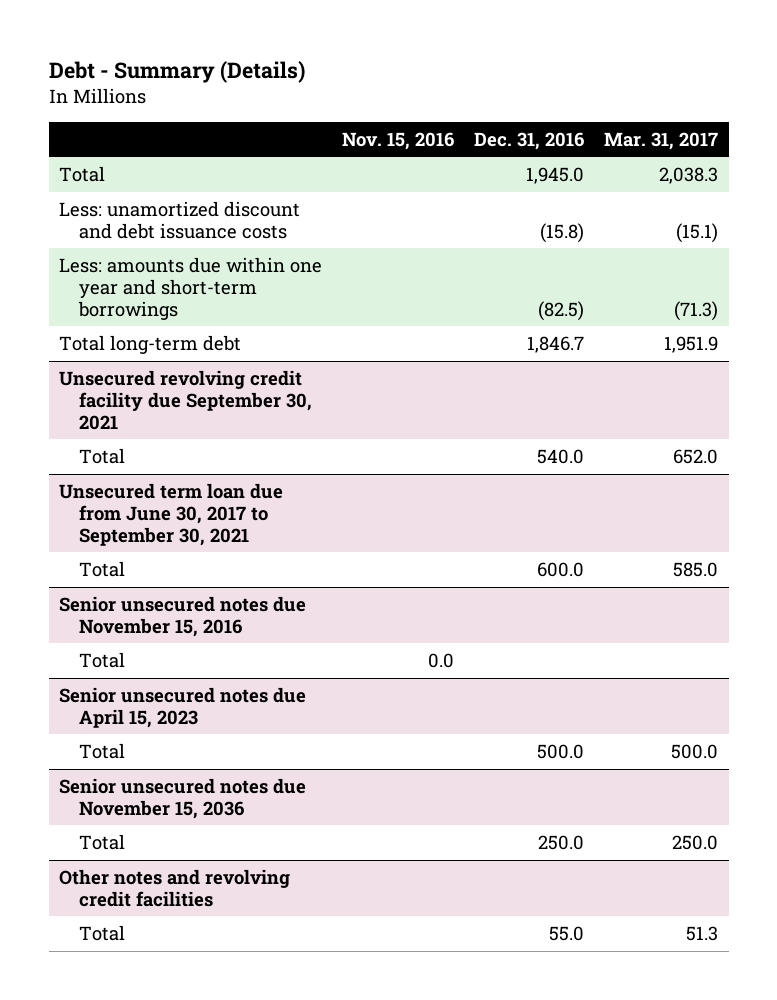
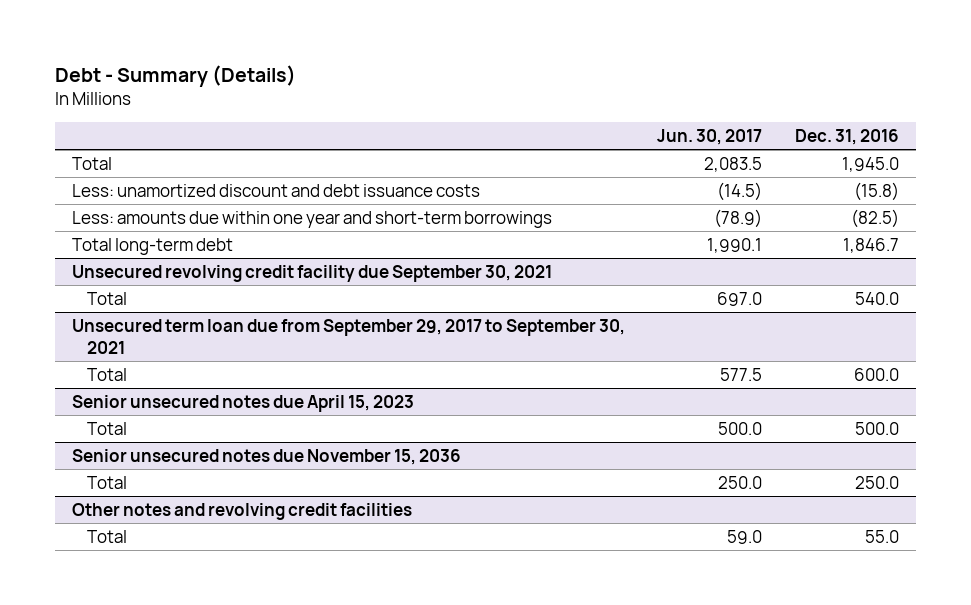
[342,131,455,150] Nov. 15, 2016 -> none
[604,131,719,150] Mar. 31, 2017 -> none
none -> [657,128,763,145] Jun. 30, 2017
[58,482,283,546] Unsecured term loan due from June 30, 2017 to September 30, 2021 -> [71,318,625,354] Unsecured term loan due from September 29, 2017 to September 30, 2021
[58,595,306,637] Senior unsecured notes due November 15, 2016 -> none
[79,651,126,668] Total -> none

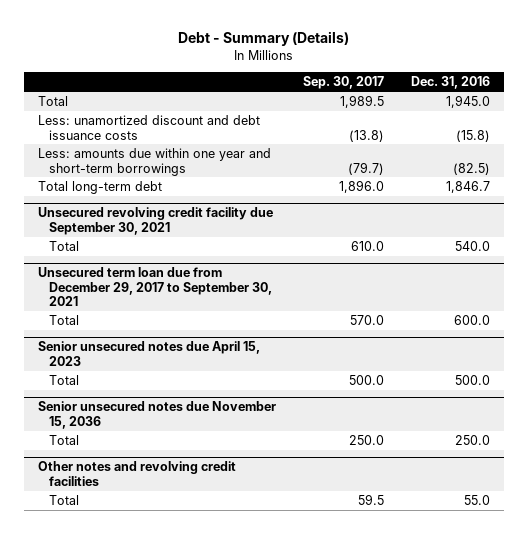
[657,128,763,145] Jun. 30, 2017 -> none
none -> [302,76,384,90] Sep. 30, 2017
[71,318,625,354] Unsecured term loan due from September 29, 2017 to September 30, 2021 -> [37,267,273,307] Unsecured term loan due from December 29, 2017 to September 30, 2021

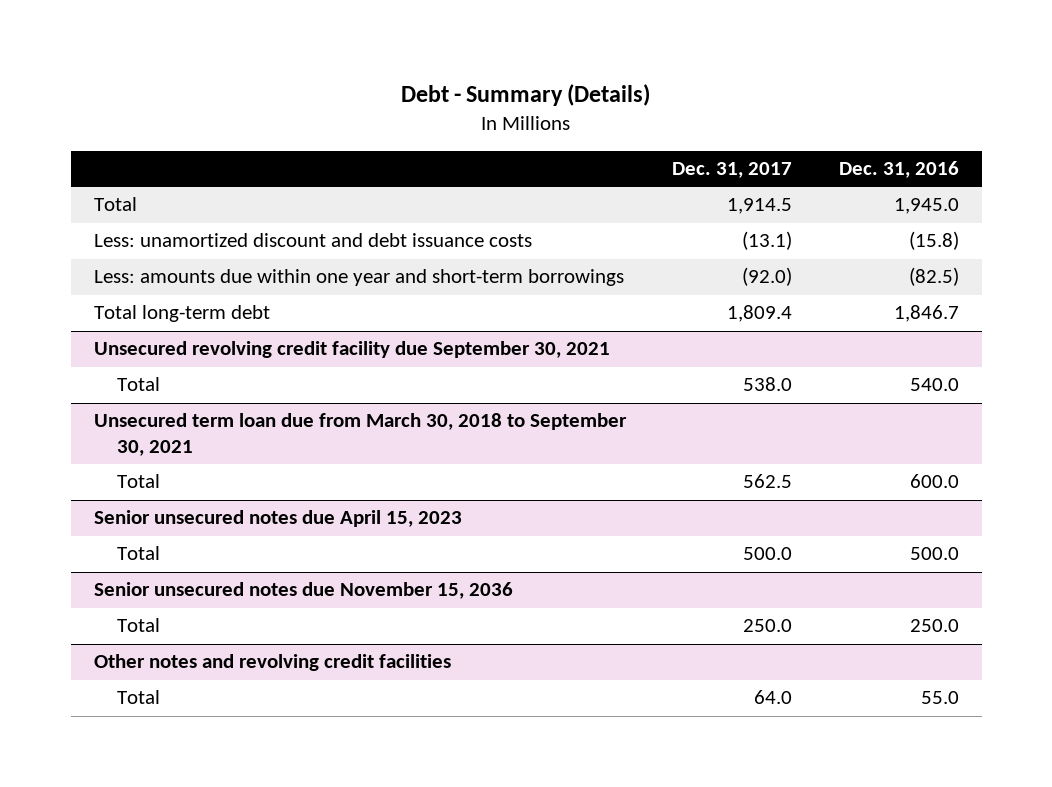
[302,76,384,90] Sep. 30, 2017 -> none
none -> [672,162,793,179] Dec. 31, 2017
[37,267,273,307] Unsecured term loan due from December 29, 2017 to September 30, 2021 -> [93,413,627,456] Unsecured term loan due from March 30, 2018 to September 30, 2021

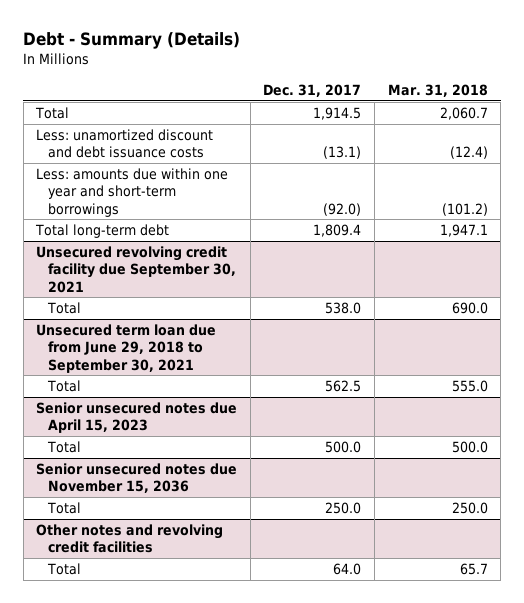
[838,161,959,179] Dec. 31, 2016 -> none
none -> [387,83,488,97] Mar. 31, 2018
[93,413,627,456] Unsecured term loan due from March 30, 2018 to September 30, 2021 -> [36,324,217,373] Unsecured term loan due from June 29, 2018 to September 30, 2021

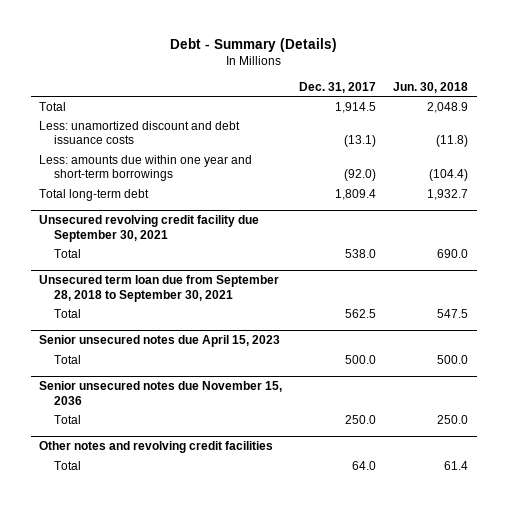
[387,83,488,97] Mar. 31, 2018 -> none
none -> [393,81,469,93] Jun. 30, 2018
[36,324,217,373] Unsecured term loan due from June 29, 2018 to September 30, 2021 -> [39,275,280,302] Unsecured term loan due from September 28, 2018 to September 30, 2021

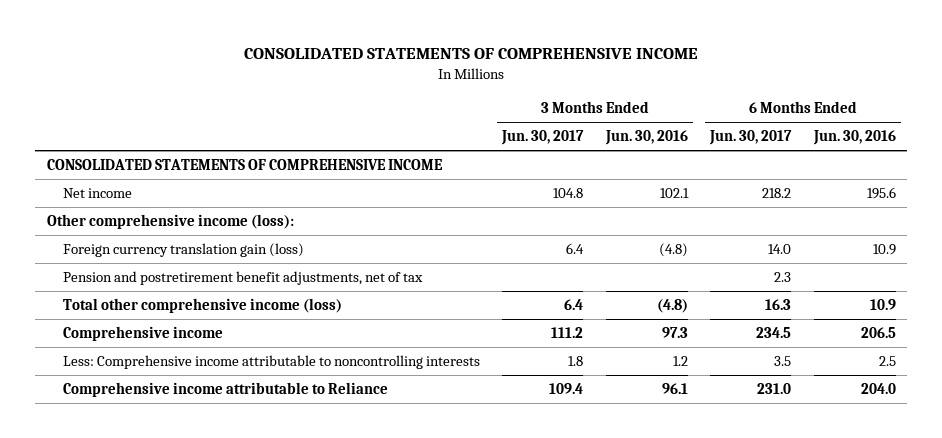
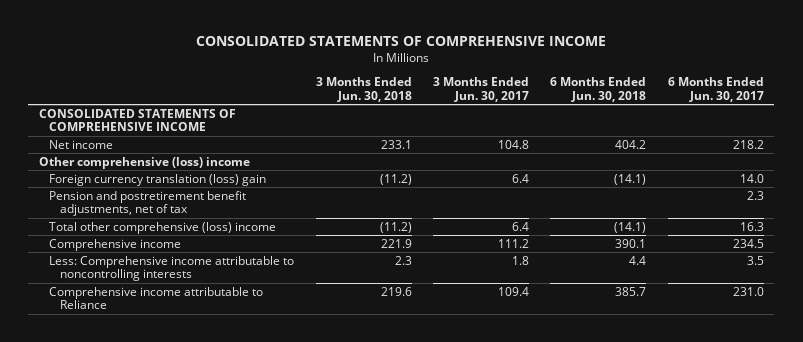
[604,130,688,146] Jun. 30, 2016 -> none
[812,130,896,146] Jun. 30, 2016 -> none
none -> [315,77,412,102] 3 Months Ended Jun. 30, 2018
none -> [550,77,647,102] 6 Months Ended Jun. 30, 2018
[46,214,294,230] Other comprehensive income (loss): -> [38,156,250,169] Other comprehensive (loss) income
[62,243,304,258] Foreign currency translation gain (loss) -> [49,173,267,186] Foreign currency translation (loss) gain
[62,298,342,314] Total other comprehensive income (loss) -> [49,221,277,234] Total other comprehensive (loss) income

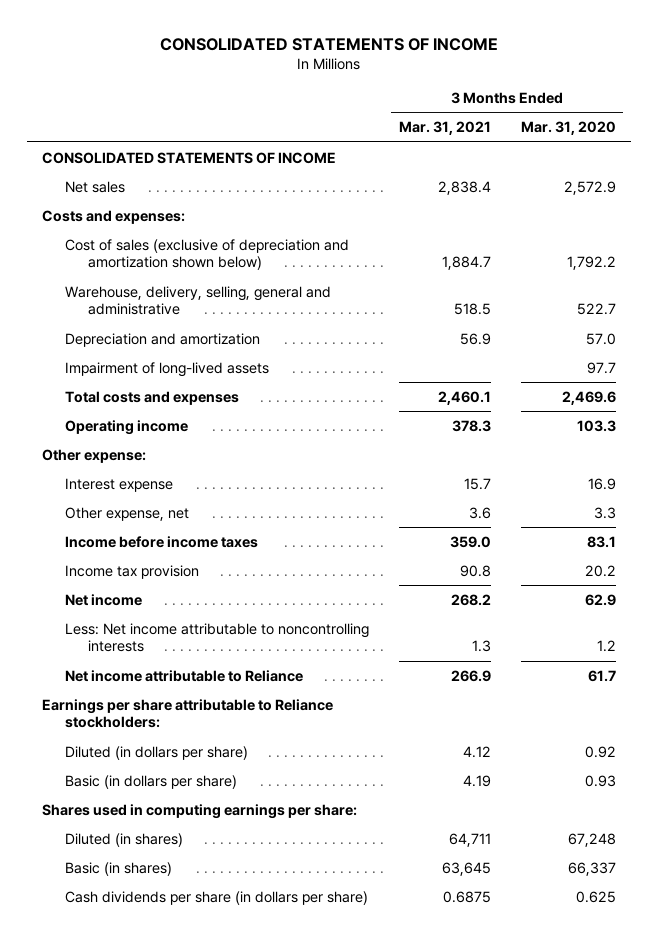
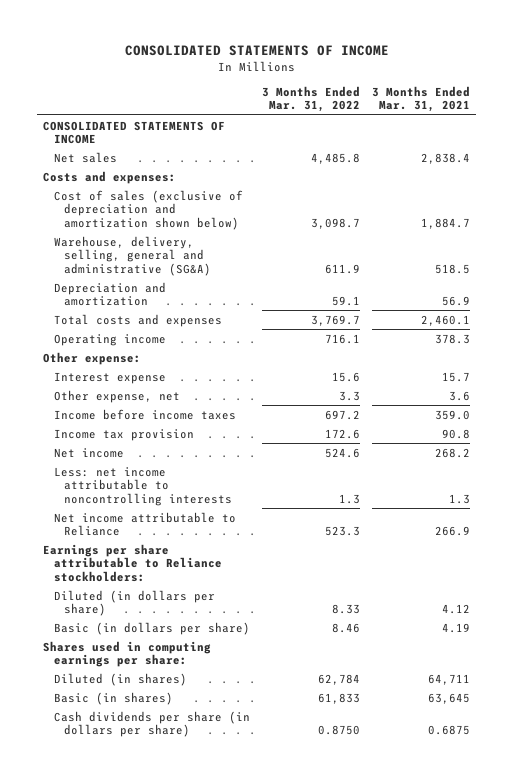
[520,121,616,136] Mar. 31, 2020 -> none
none -> [261,85,360,113] 3 Months Ended Mar. 31, 2022
[64,285,331,316] Warehouse, delivery, selling, general and administrative -> [53,235,211,276] Warehouse, delivery, selling, general and administrative (SG&A)
[64,361,269,377] Impairment of long-lived assets -> none
[64,622,369,653] Less: Net income attributable to noncontrolling interests -> [53,466,232,506] Less: net income attributable to noncontrolling interests

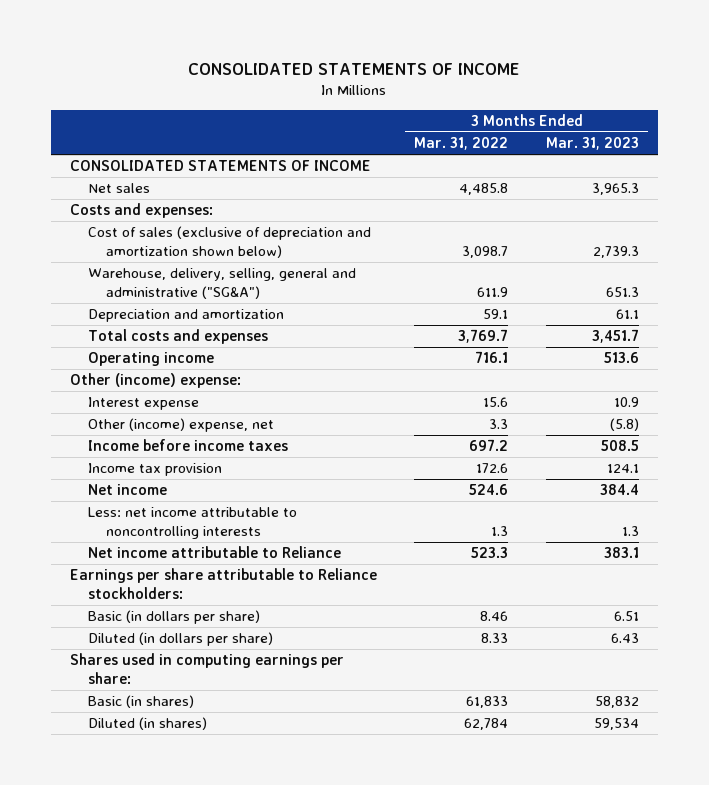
[371,85,470,113] 3 Months Ended Mar. 31, 2021 -> none
none -> [545,137,639,151] Mar. 31, 2023
[53,235,211,276] Warehouse, delivery, selling, general and administrative (SG&A) -> [88,268,357,299] Warehouse, delivery, selling, general and administrative ("SG&A")
[43,351,142,365] Other expense: -> [70,373,242,389] Other (income) expense:
[53,389,180,403] Other expense, net -> [88,418,275,433] Other (income) expense, net
[53,589,215,617] Diluted (in dollars per share) -> [88,632,274,647] Diluted (in dollars per share)
[53,710,250,738] Cash dividends per share (in dollars per share) -> none
[53,672,187,686] Diluted (in shares) -> [88,717,208,731] Diluted (in shares)

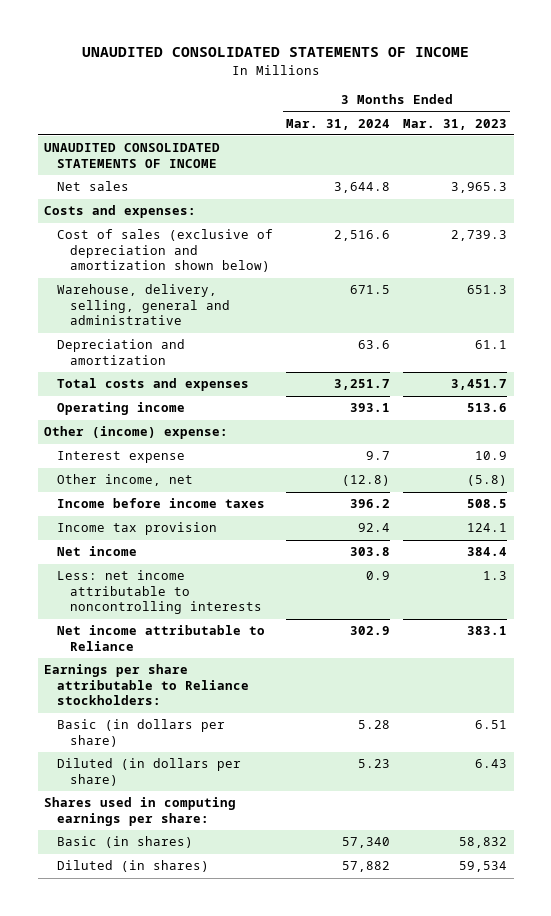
[188,62,521,75] CONSOLIDATED STATEMENTS OF INCOME -> [81,47,469,58] UNAUDITED CONSOLIDATED STATEMENTS OF INCOME
[414,137,509,151] Mar. 31, 2022 -> none
none -> [286,118,391,130] Mar. 31, 2024
[70,160,372,172] CONSOLIDATED STATEMENTS OF INCOME -> [44,143,221,168] UNAUDITED CONSOLIDATED STATEMENTS OF INCOME
[88,268,357,299] Warehouse, delivery, selling, general and administrative ("SG&A") -> [57,284,231,326] Warehouse, delivery, selling, general and administrative
[88,418,275,433] Other (income) expense, net -> [57,474,194,487] Other income, net

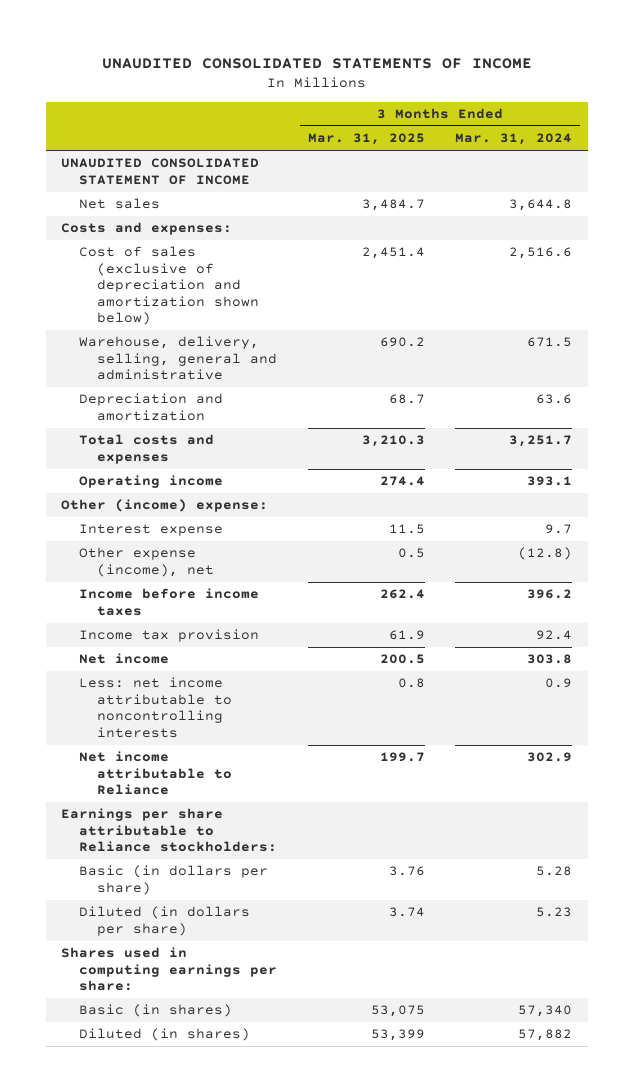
[403,118,508,130] Mar. 31, 2023 -> none
none -> [307,133,425,146] Mar. 31, 2025
[44,143,221,168] UNAUDITED CONSOLIDATED STATEMENTS OF INCOME -> [61,158,260,185] UNAUDITED CONSOLIDATED STATEMENT OF INCOME
[57,474,194,487] Other income, net -> [79,547,214,577] Other expense (income), net

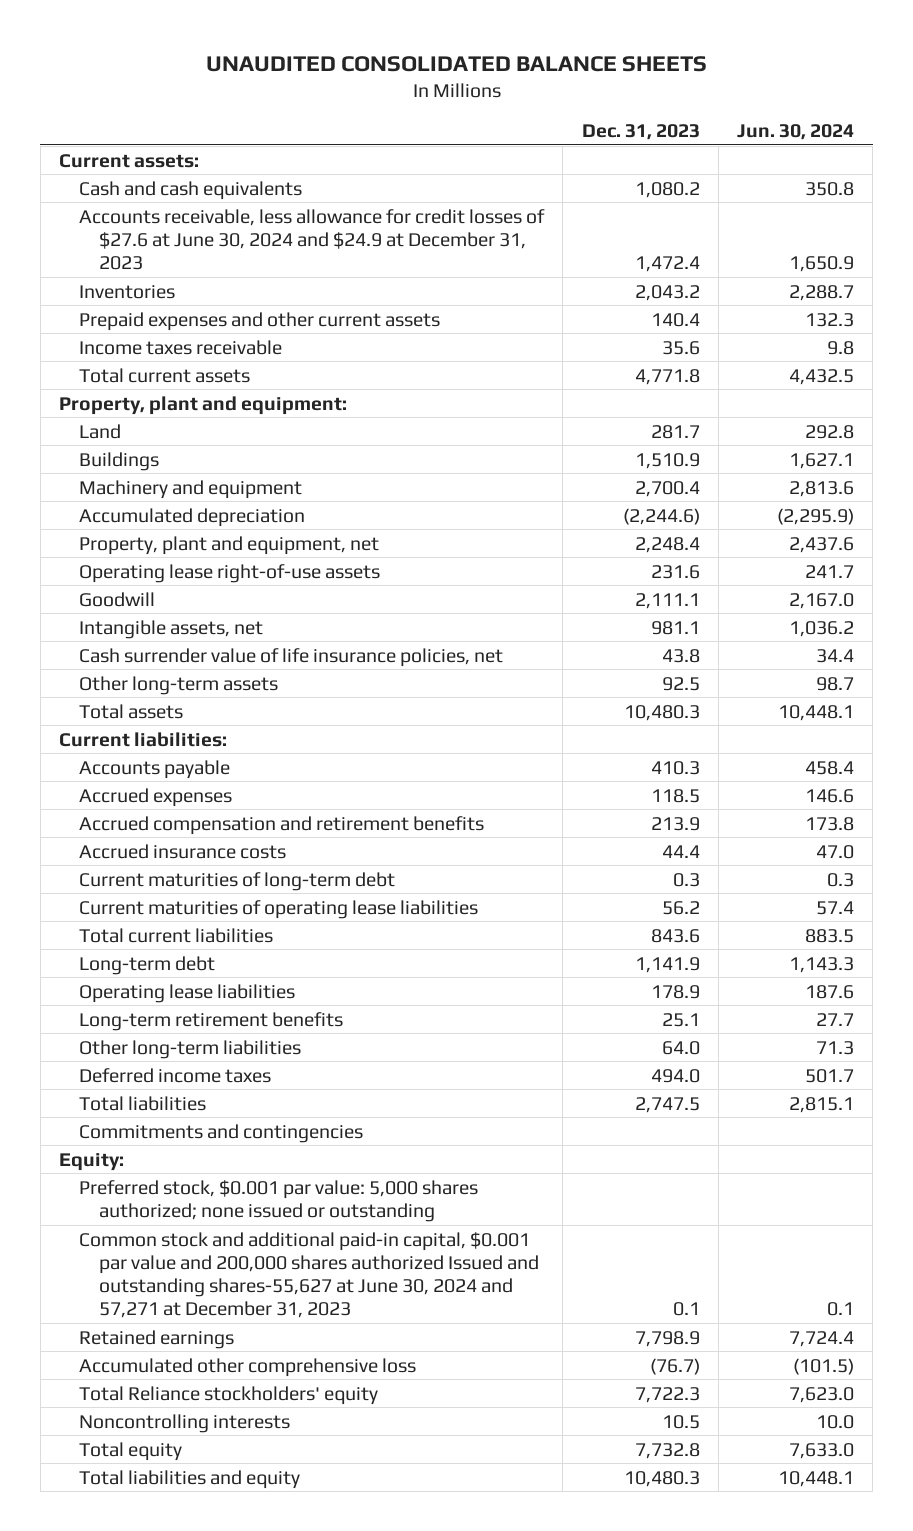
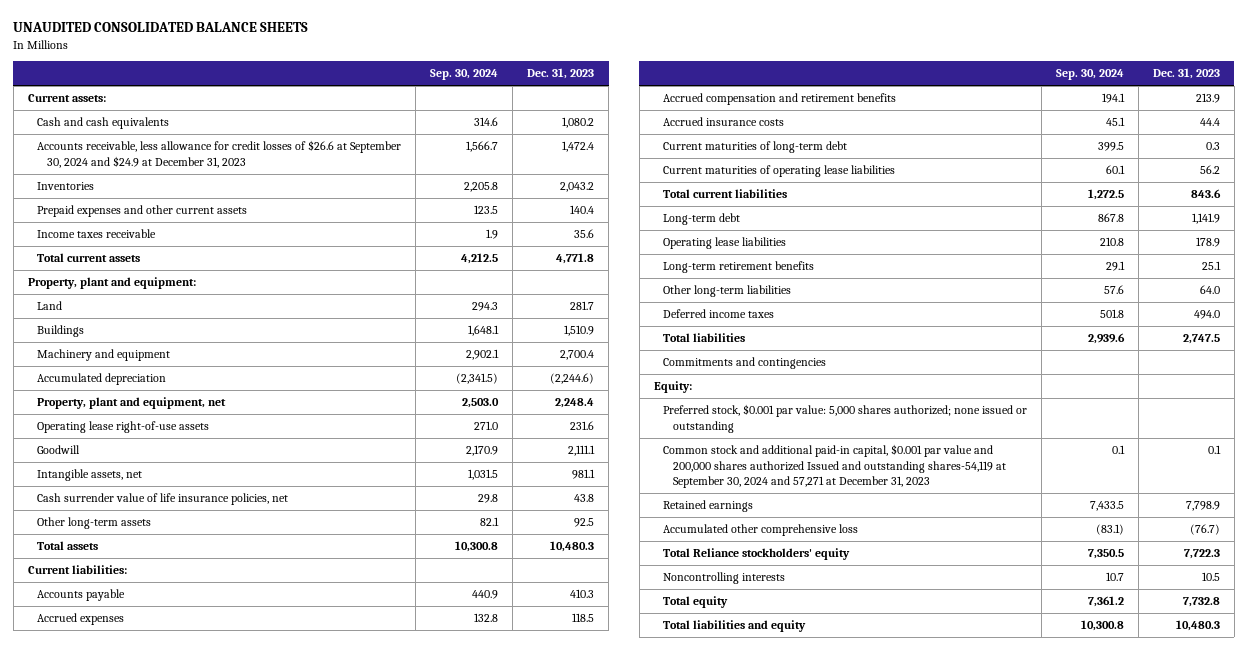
[737,123,855,140] Jun. 30, 2024 -> none
none -> [430,69,499,81] Sep. 30, 2024
[78,208,545,271] Accounts receivable, less allowance for credit losses of $27.6 at June 30, 2024 and $24.9 at December 31, 2023 -> [37,140,402,168] Accounts receivable, less allowance for credit losses of $26.6 at September 30, 2024 and $24.9 at December 31, 2023
[78,1231,539,1319] Common stock and additional paid-in capital, $0.001 par value and 200,000 shares authorized Issued and outstanding shares-55,627 at June 30, 2024 and 57,271 at December 31, 2023 -> [663,444,1006,489] Common stock and additional paid-in capital, $0.001 par value and 200,000 shares authorized Issued and outstanding shares-54,119 at September 30, 2024 and 57,271 at December 31, 2023

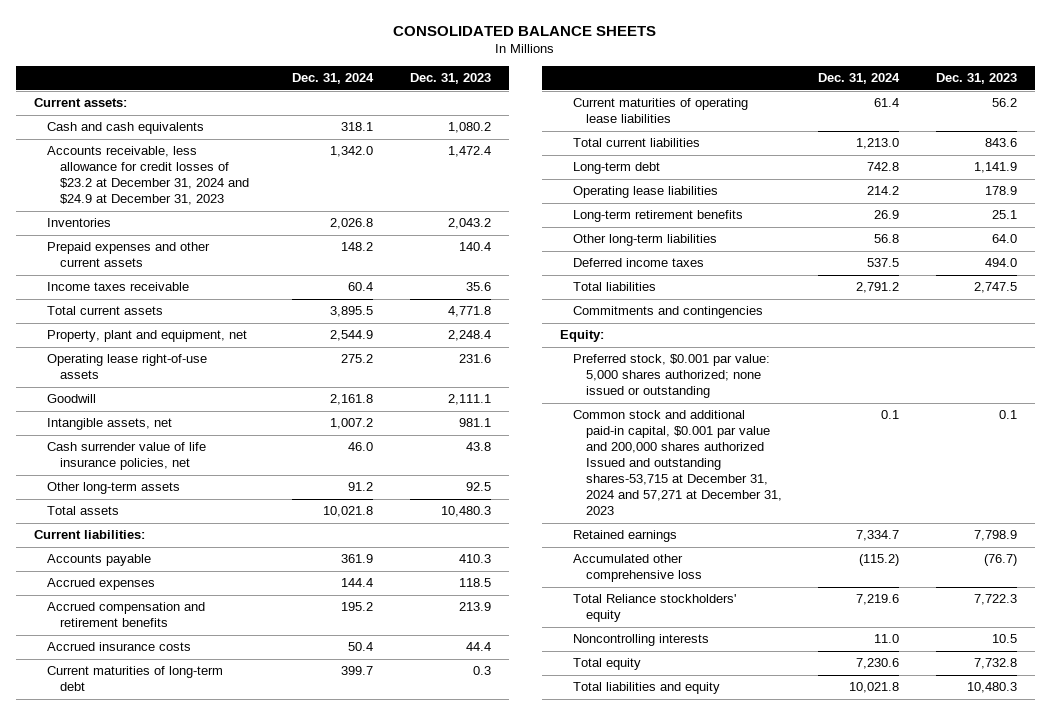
[13,22,309,33] UNAUDITED CONSOLIDATED BALANCE SHEETS -> [393,25,657,36] CONSOLIDATED BALANCE SHEETS
[430,69,499,81] Sep. 30, 2024 -> none
none -> [292,73,375,85] Dec. 31, 2024
[37,140,402,168] Accounts receivable, less allowance for credit losses of $26.6 at September 30, 2024 and $24.9 at December 31, 2023 -> [46,146,249,206] Accounts receivable, less allowance for credit losses of $23.2 at December 31, 2024 and $24.9 at December 31, 2023
[27,277,196,290] Property, plant and equipment: -> none
[37,301,63,311] Land -> none
[37,325,85,338] Buildings -> none
[37,349,171,362] Machinery and equipment -> none
[37,373,167,386] Accumulated depreciation -> none
[663,444,1006,489] Common stock and additional paid-in capital, $0.001 par value and 200,000 shares authorized Issued and outstanding shares-54,119 at September 30, 2024 and 57,271 at December 31, 2023 -> [572,410,782,516] Common stock and additional paid-in capital, $0.001 par value and 200,000 shares authorized Issued and outstanding shares-53,715 at December 31, 2024 and 57,271 at December 31, 2023

